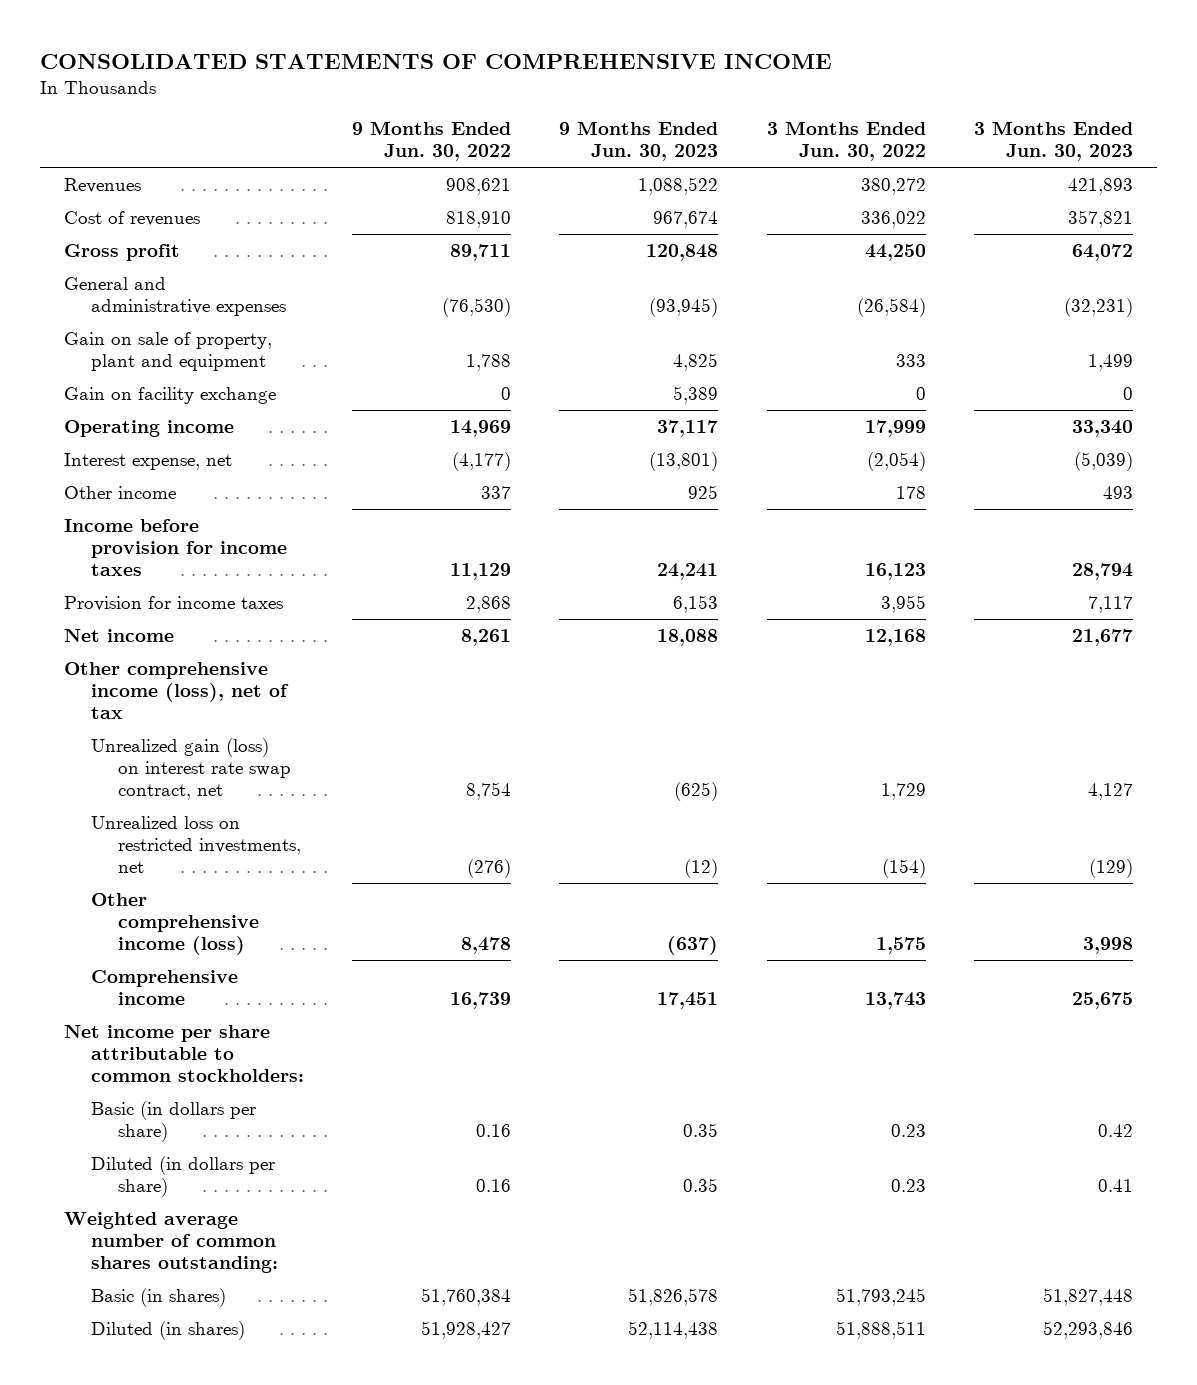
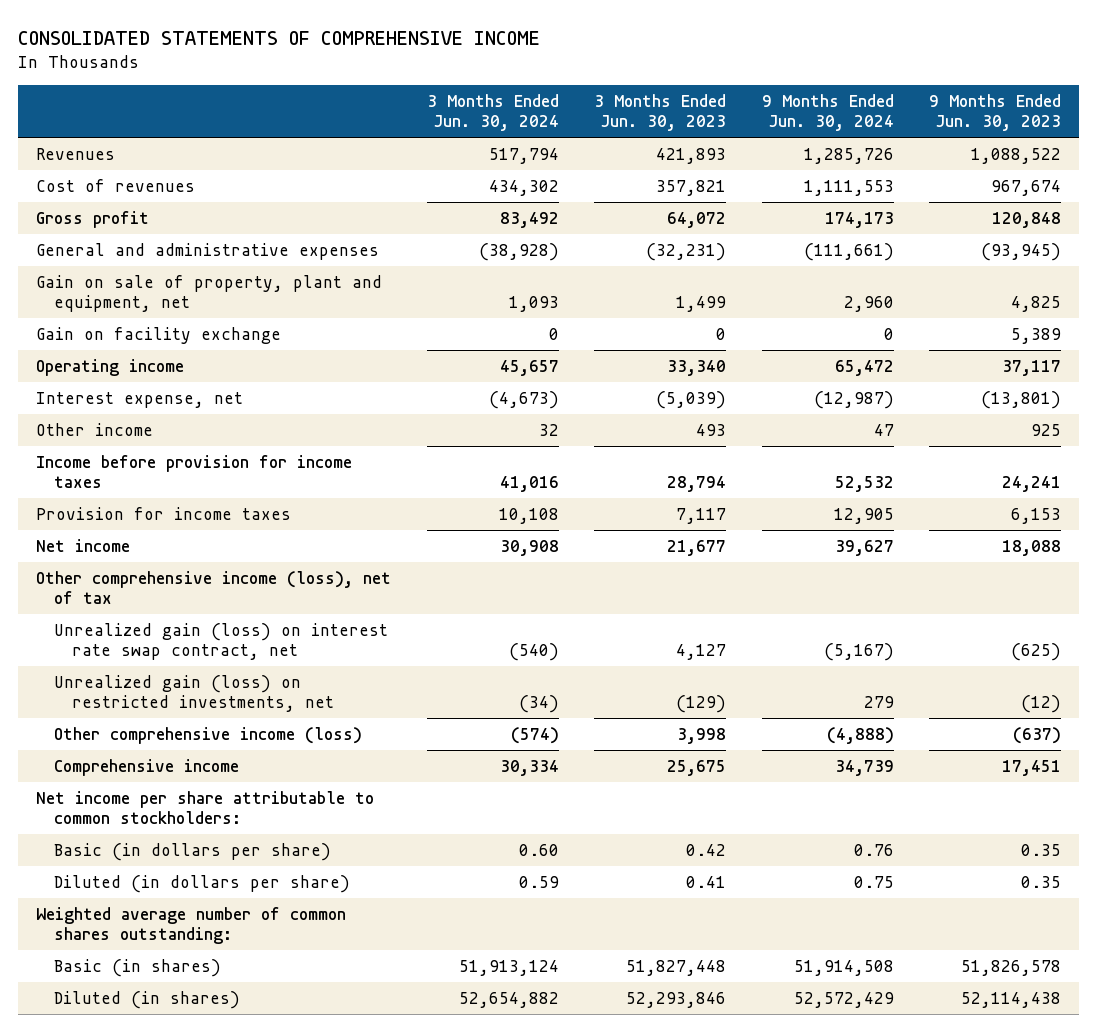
[351,121,511,162] 9 Months Ended Jun. 30, 2022 -> none
[766,121,926,162] 3 Months Ended Jun. 30, 2022 -> none
none -> [426,94,559,132] 3 Months Ended Jun. 30, 2024
none -> [761,94,894,132] 9 Months Ended Jun. 30, 2024
[63,331,272,371] Gain on sale of property, plant and equipment -> [36,274,383,313] Gain on sale of property, plant and equipment, net
[90,815,301,873] Unrealized loss on restricted investments, net -> [54,674,334,713] Unrealized gain (loss) on restricted investments, net

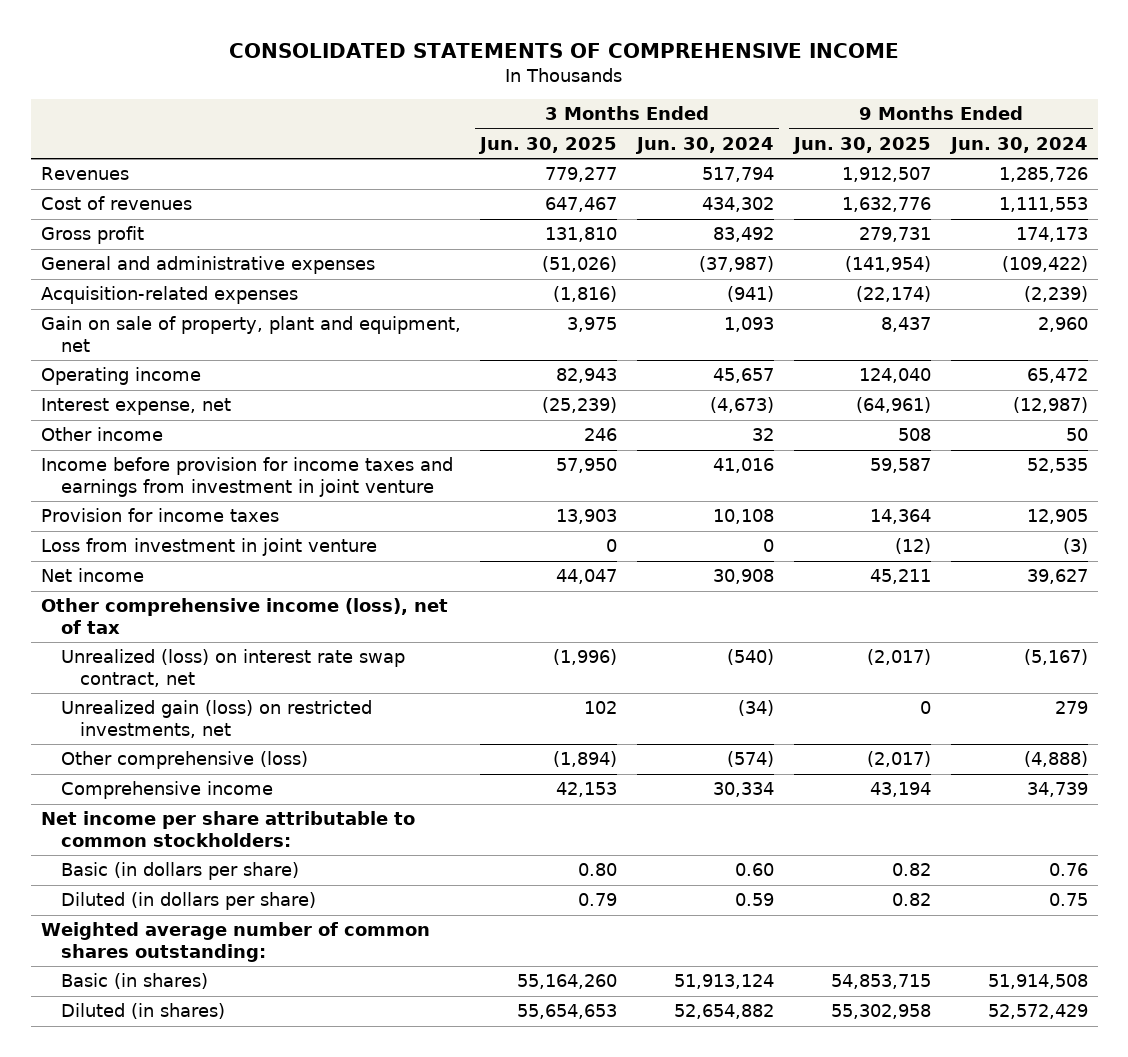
[594,94,727,132] 3 Months Ended Jun. 30, 2023 -> none
[929,94,1062,132] 9 Months Ended Jun. 30, 2023 -> none
none -> [478,137,618,155] Jun. 30, 2025
none -> [791,137,931,155] Jun. 30, 2025
[478,242,559,261] (38,928) -> [699,256,775,273] (37,987)
[803,242,894,261] (111,661) -> [1001,256,1088,273] (109,422)
none -> [40,286,298,305] Acquisition-related expenses
[36,326,282,344] Gain on facility exchange -> none
[36,454,353,489] Income before provision for income taxes -> none
[873,423,894,436] 47 -> [1065,428,1088,442] 50
none -> [40,457,453,497] Income before provision for income taxes and earnings from investment in joint venture
none -> [40,538,377,557] Loss from investment in joint venture
[54,622,389,661] Unrealized gain (loss) on interest rate swap contract, net -> [60,649,405,687] Unrealized (loss) on interest rate swap contract, net
[54,726,363,744] Other comprehensive income (loss) -> [60,751,308,770] Other comprehensive (loss)

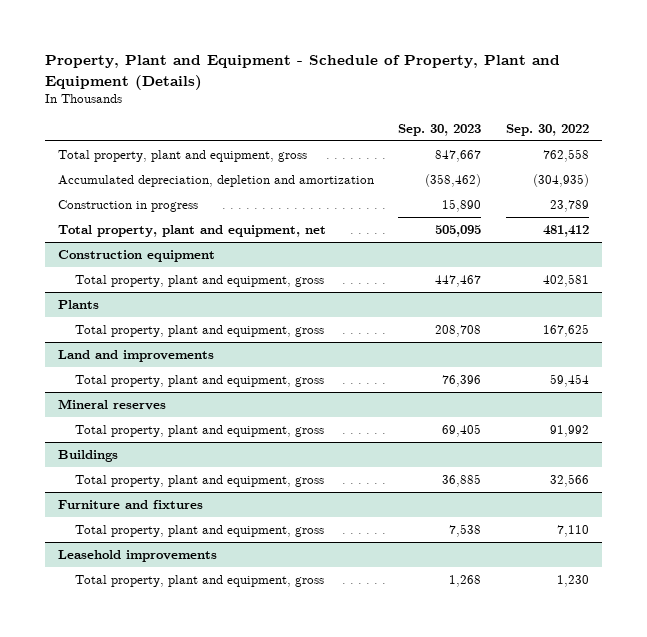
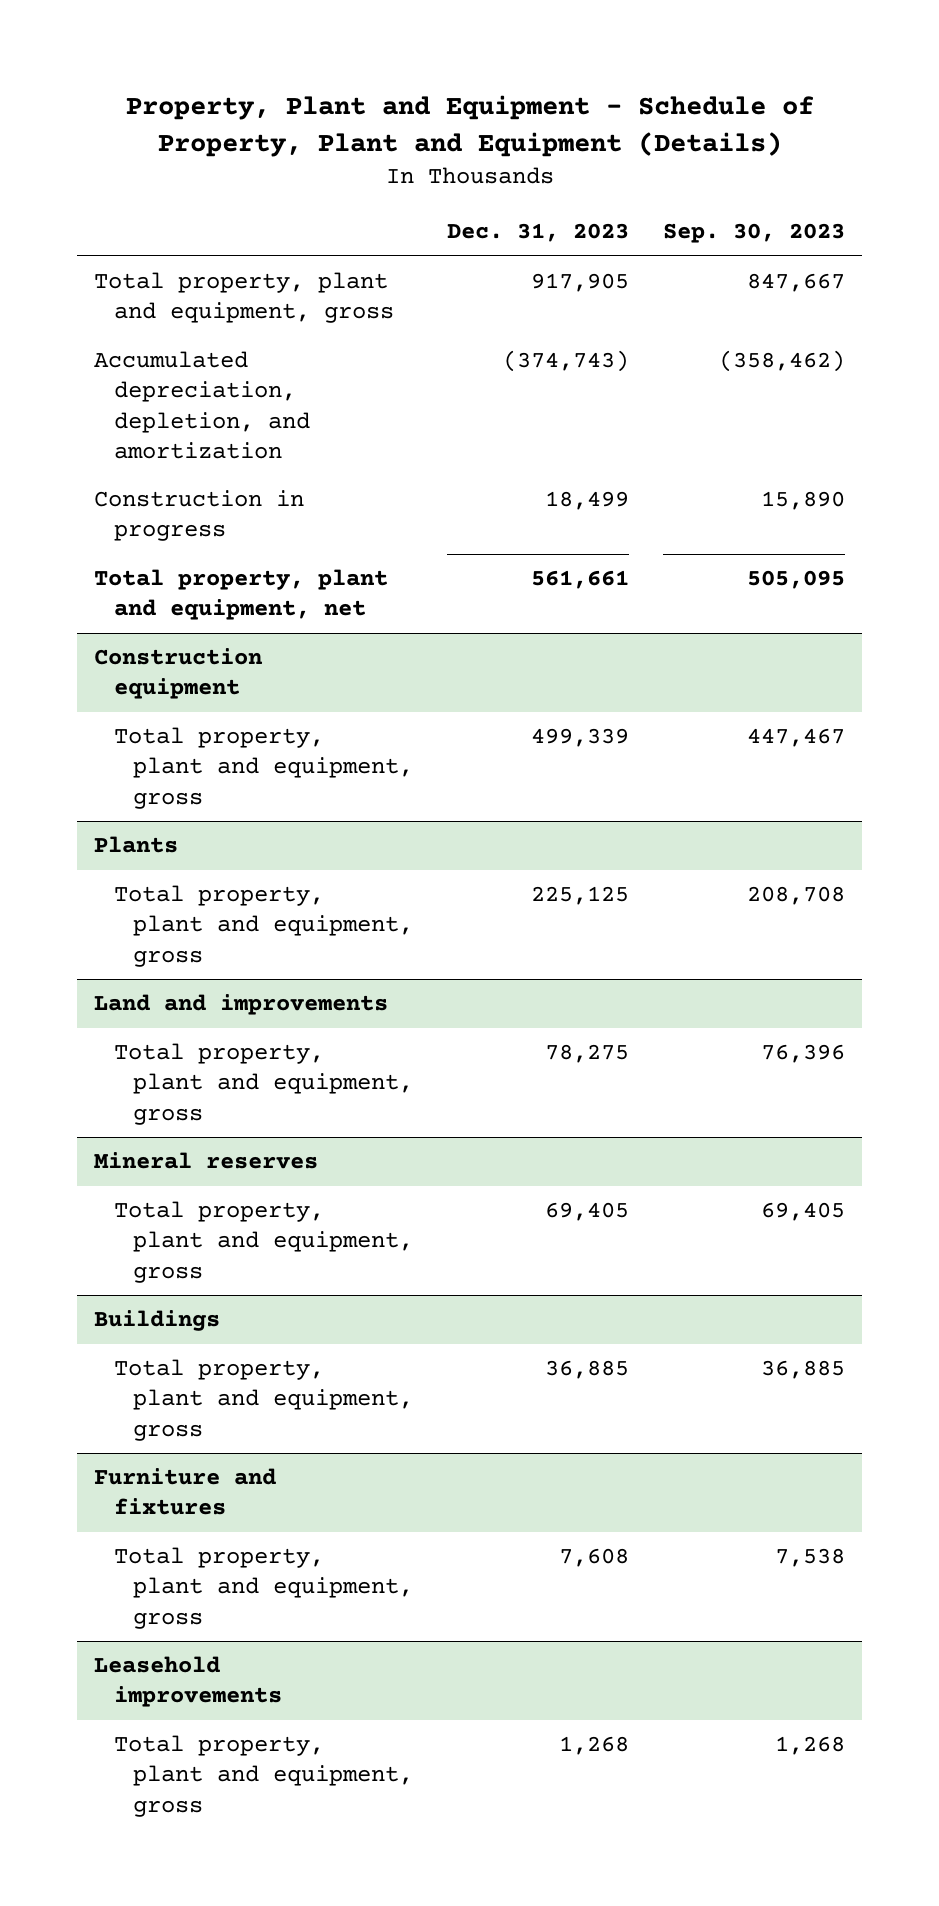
[506,124,590,137] Sep. 30, 2022 -> none
none -> [447,223,630,243] Dec. 31, 2023
[57,174,374,187] Accumulated depreciation, depletion and amortization -> [94,351,310,459] Accumulated depreciation, depletion, and amortization

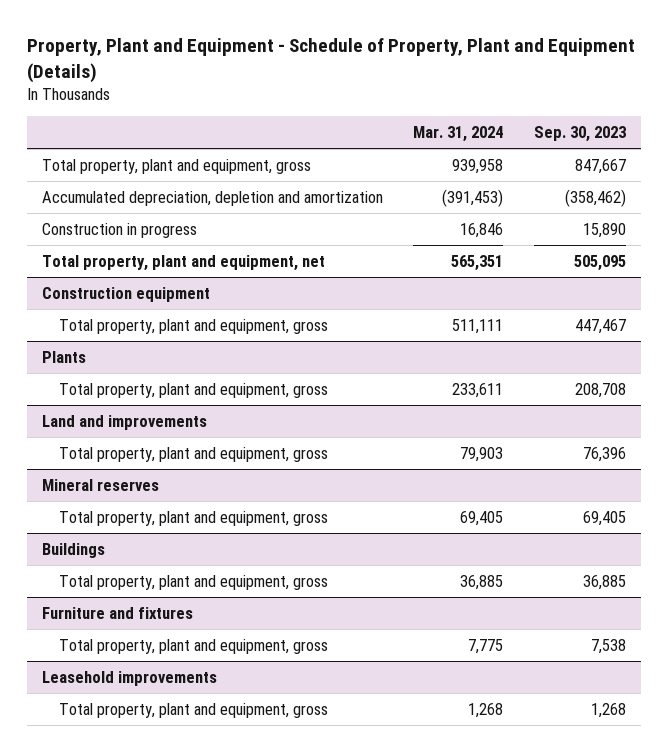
[447,223,630,243] Dec. 31, 2023 -> none
none -> [413,125,504,142] Mar. 31, 2024
[94,351,310,459] Accumulated depreciation, depletion, and amortization -> [42,190,384,206] Accumulated depreciation, depletion and amortization

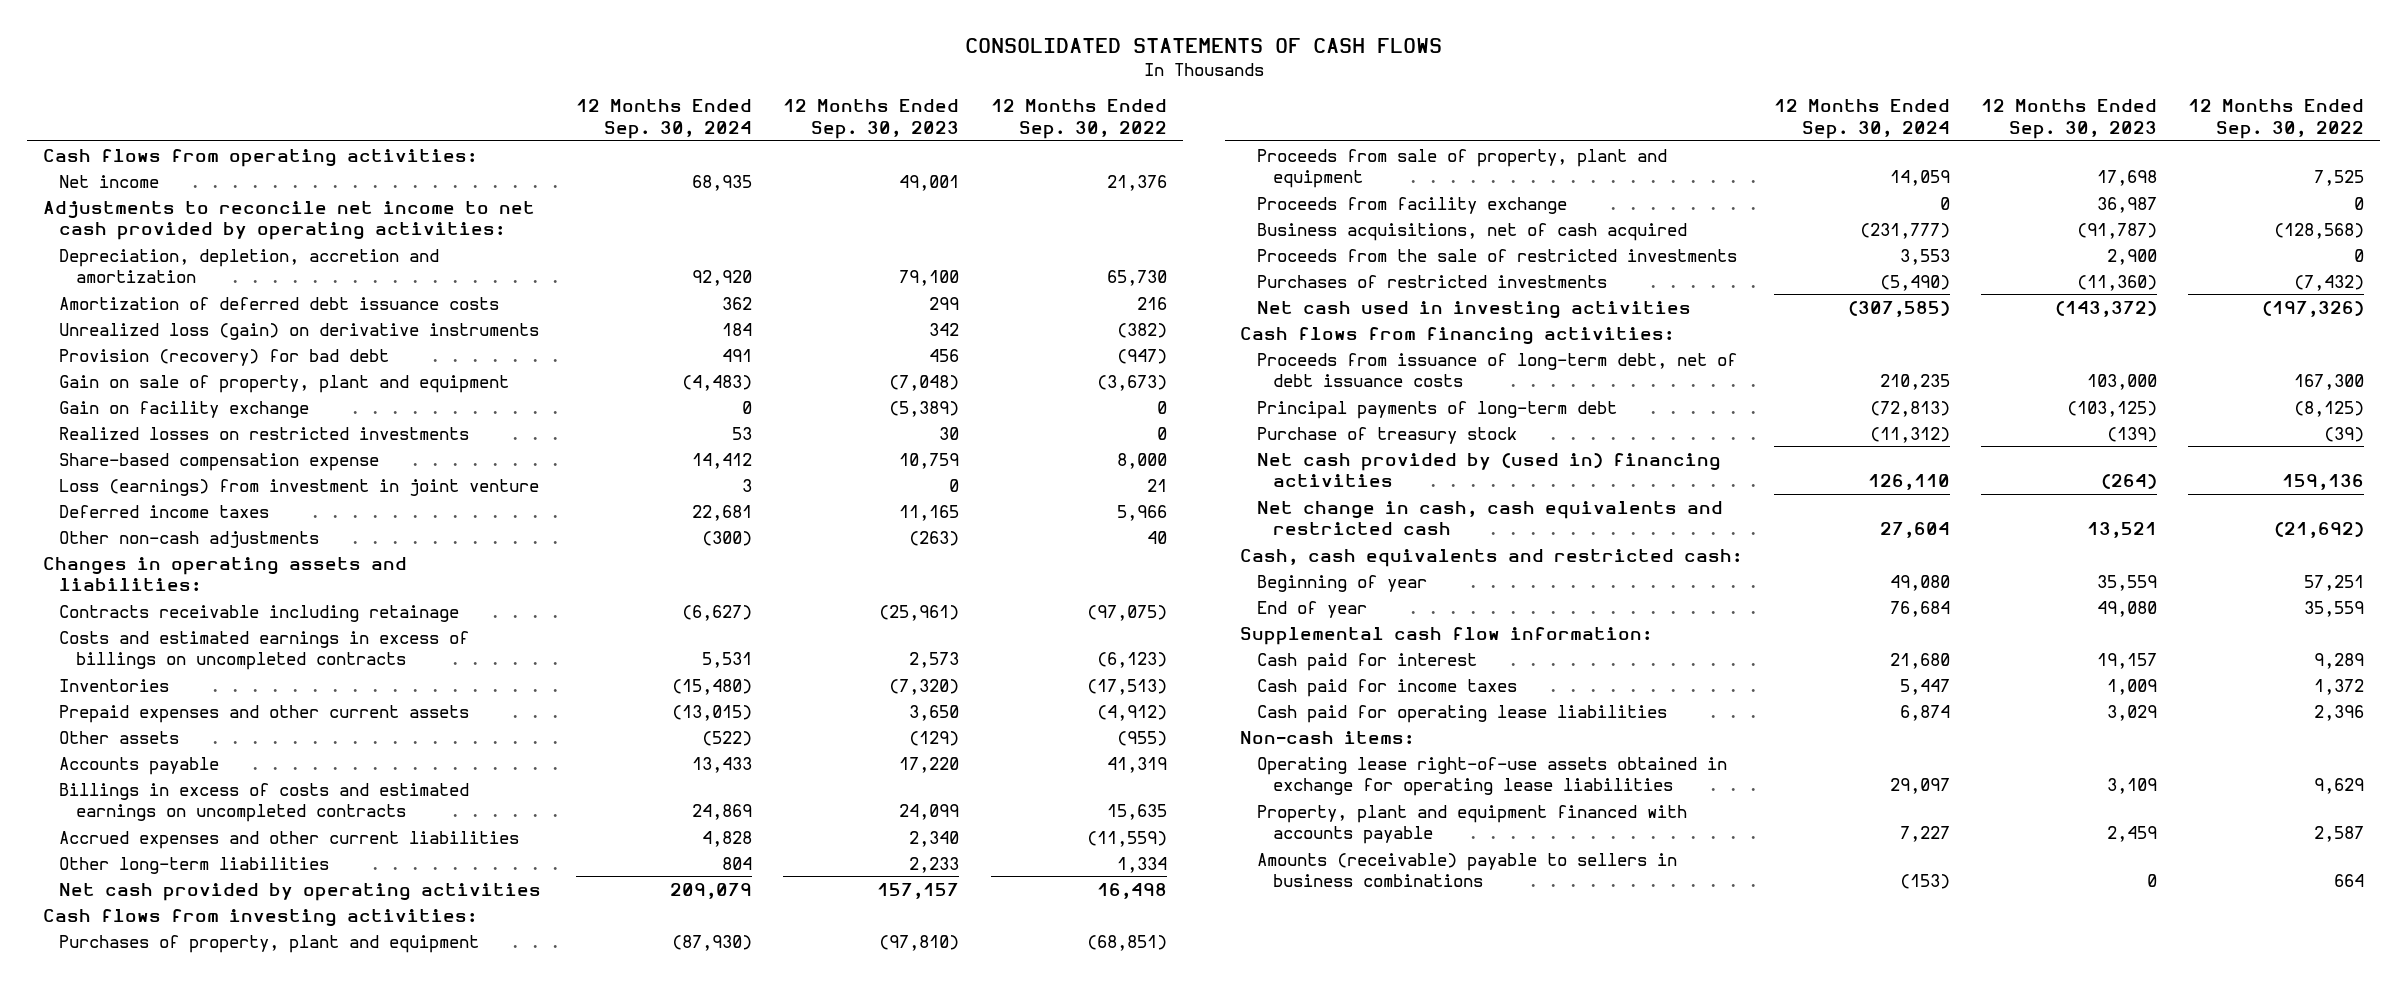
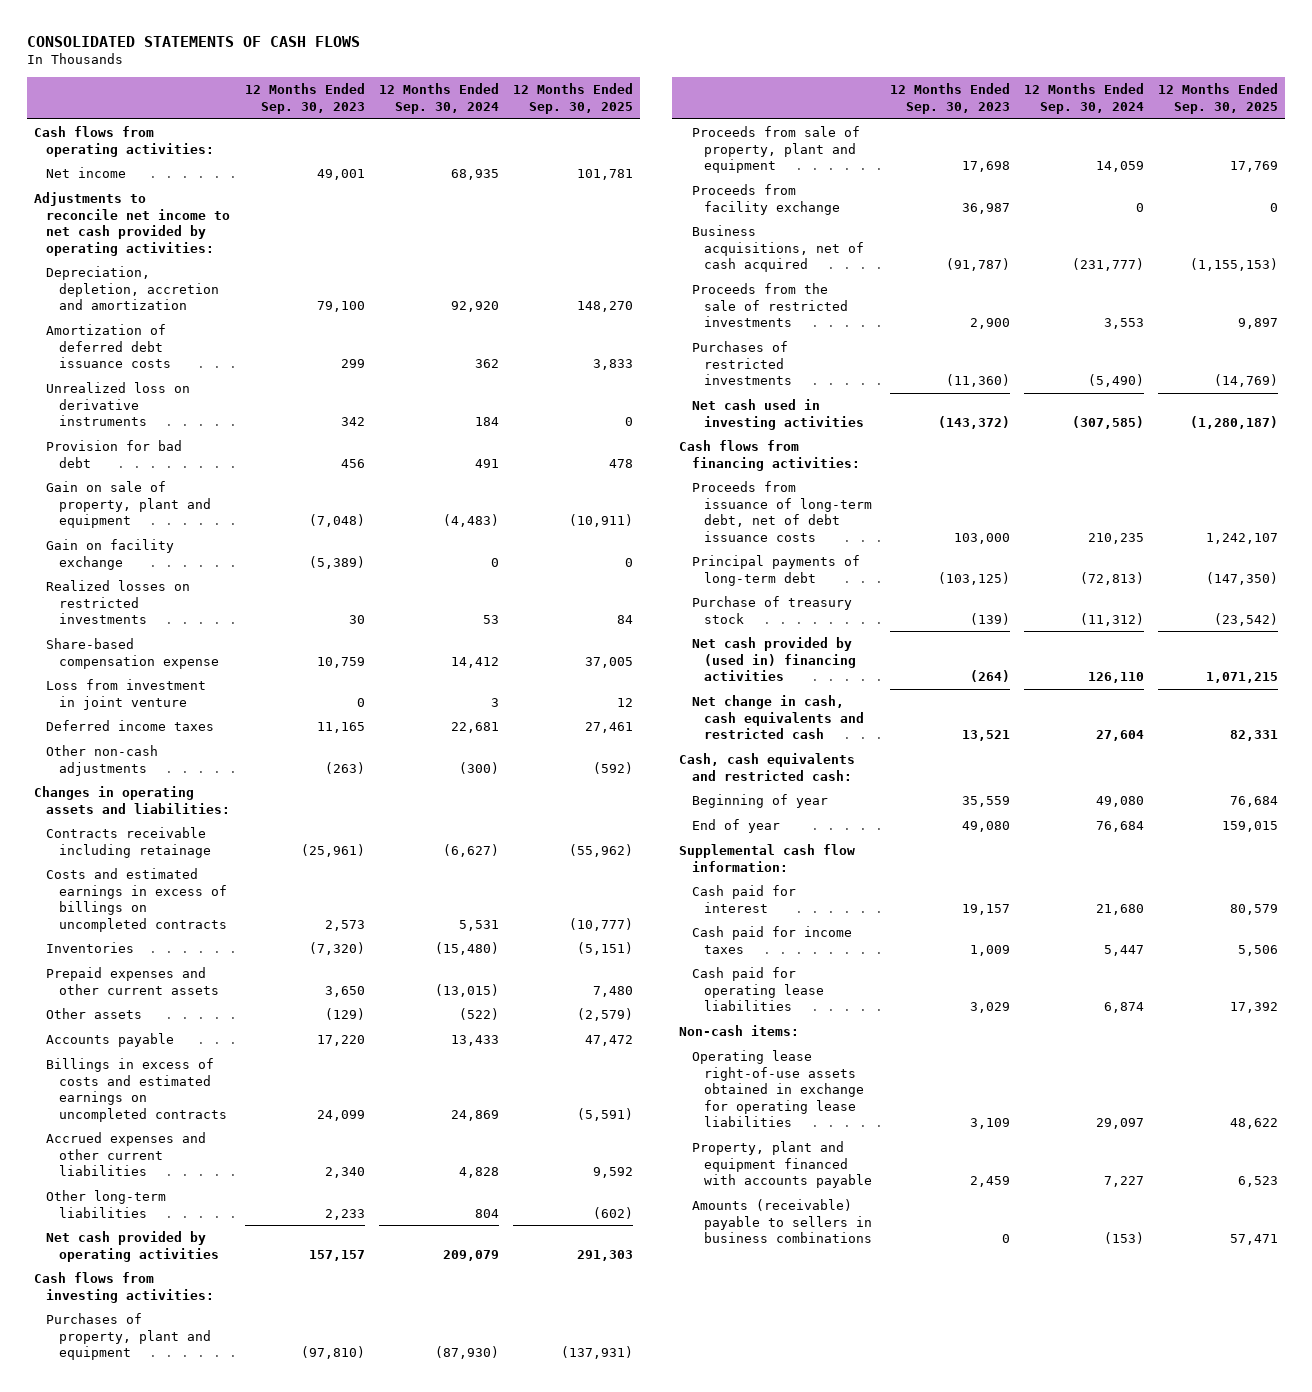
[990,99,1167,139] 12 Months Ended Sep. 30, 2022 -> none
none -> [512,83,633,114] 12 Months Ended Sep. 30, 2025
[59,322,540,340] Unrealized loss (gain) on derivative instruments -> [46,382,191,427] Unrealized loss on derivative instruments
[59,348,390,366] Provision (recovery) for bad debt -> [46,440,183,468] Provision for bad debt
[59,478,540,496] Loss (earnings) from investment in joint venture -> [46,679,207,710] Loss from investment in joint venture

